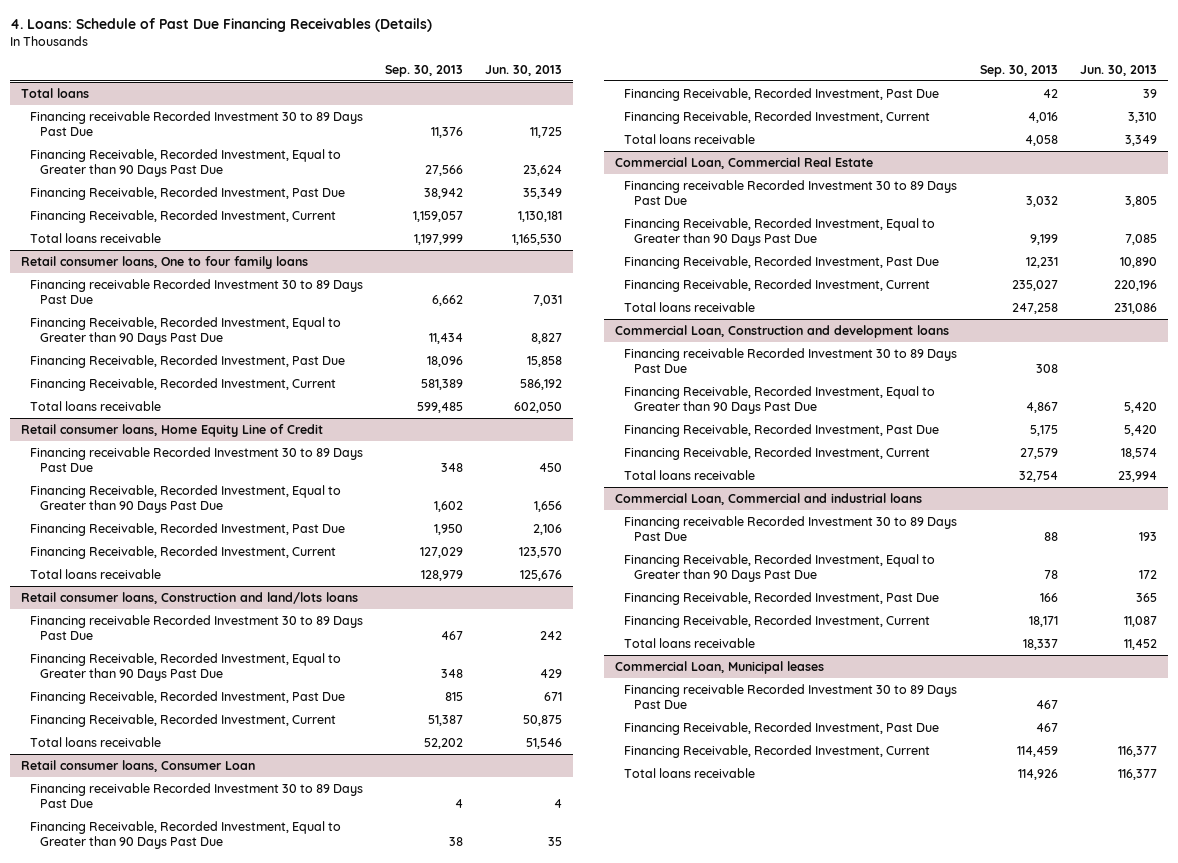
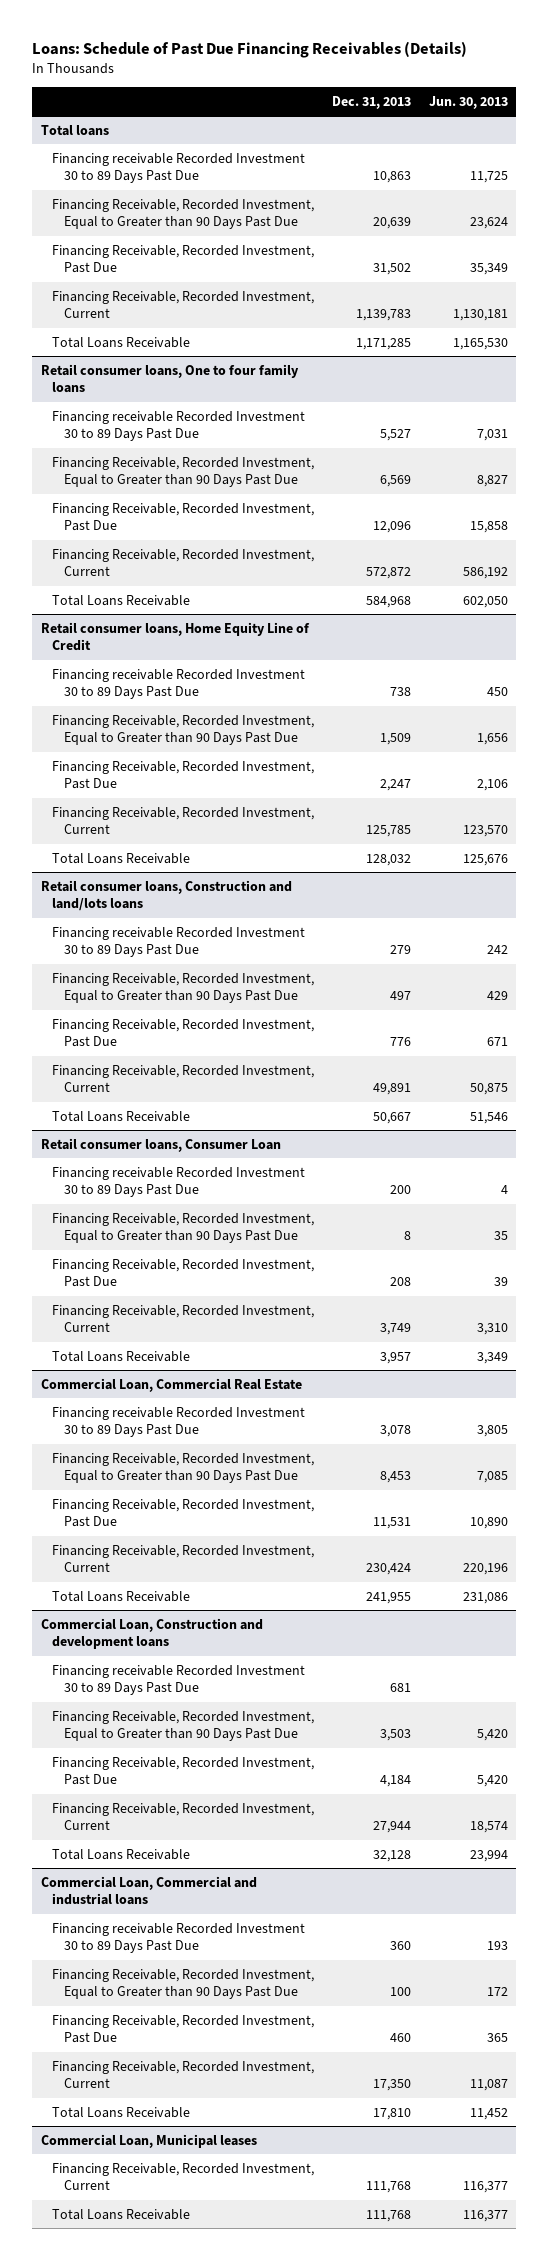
[10,18,433,33] 4. Loans: Schedule of Past Due Financing Receivables (Details) -> [31,40,467,58] Loans: Schedule of Past Due Financing Receivables (Details)
[385,64,464,77] Sep. 30, 2013 -> none
none -> [332,95,412,109] Dec. 31, 2013
[30,232,162,243] Total loans receivable -> [52,336,191,348] Total Loans Receivable
[30,400,162,411] Total loans receivable -> [52,594,191,606] Total Loans Receivable
[30,568,162,579] Total loans receivable -> [52,852,191,864] Total Loans Receivable
[30,736,162,747] Total loans receivable -> [52,1110,191,1122] Total Loans Receivable
[624,133,756,144] Total loans receivable -> [52,1350,191,1362] Total Loans Receivable
[624,301,756,312] Total loans receivable -> [52,1590,191,1602] Total Loans Receivable
[624,469,756,480] Total loans receivable -> [52,1848,191,1860] Total Loans Receivable
[624,637,756,648] Total loans receivable -> [52,2106,191,2118] Total Loans Receivable
[624,683,958,709] Financing receivable Recorded Investment 30 to 89 Days Past Due -> none
[624,721,940,735] Financing Receivable, Recorded Investment, Past Due -> none
[624,767,756,778] Total loans receivable -> [52,2208,191,2220] Total Loans Receivable

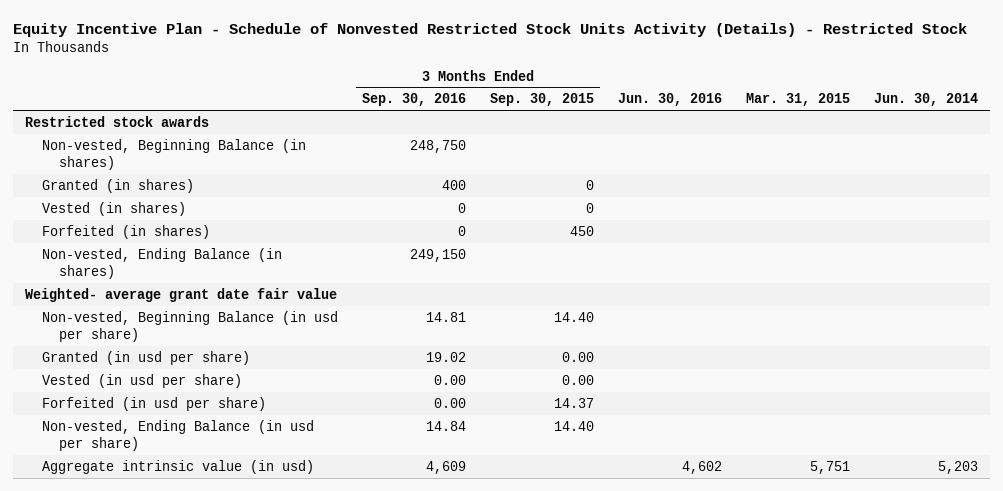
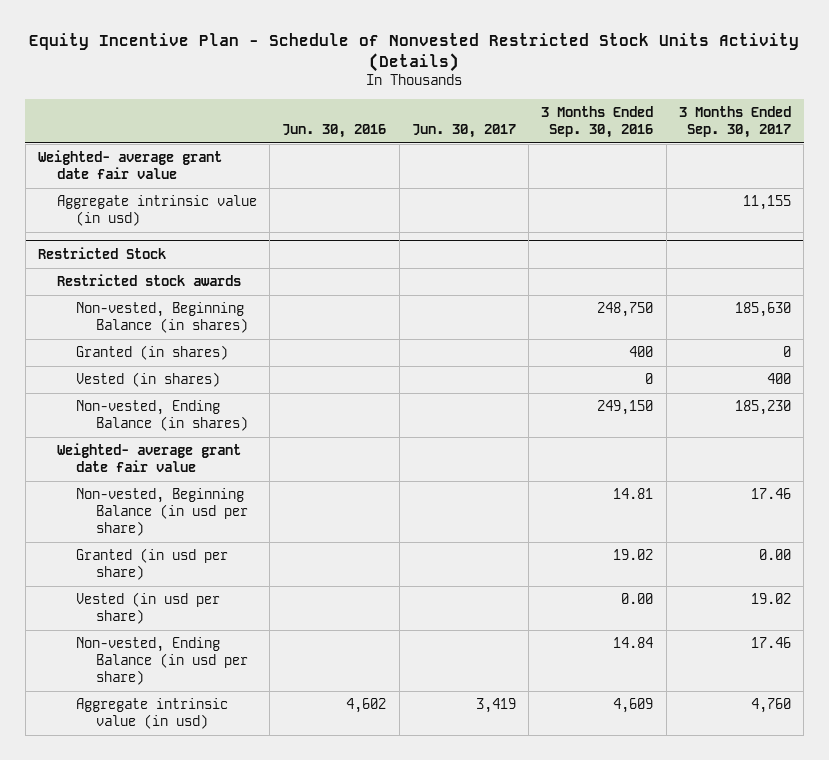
[12,22,967,37] Equity Incentive Plan - Schedule of Nonvested Restricted Stock Units Activity (Details) - Restricted Stock -> [29,33,800,72] Equity Incentive Plan - Schedule of Nonvested Restricted Stock Units Activity (Details)
[489,93,594,107] Sep. 30, 2015 -> none
[746,93,851,107] Mar. 31, 2015 -> none
[874,93,979,107] Jun. 30, 2014 -> none
none -> [411,124,516,139] Jun. 30, 2017
none -> [678,105,791,139] 3 Months Ended Sep. 30, 2017
none -> [37,150,222,180] Weighted- average grant date fair value
none -> [57,195,258,227] Aggregate intrinsic value (in usd)
none -> [37,246,166,259] Restricted Stock
[41,224,210,239] Forfeited (in shares) -> none
[41,396,266,411] Forfeited (in usd per share) -> none

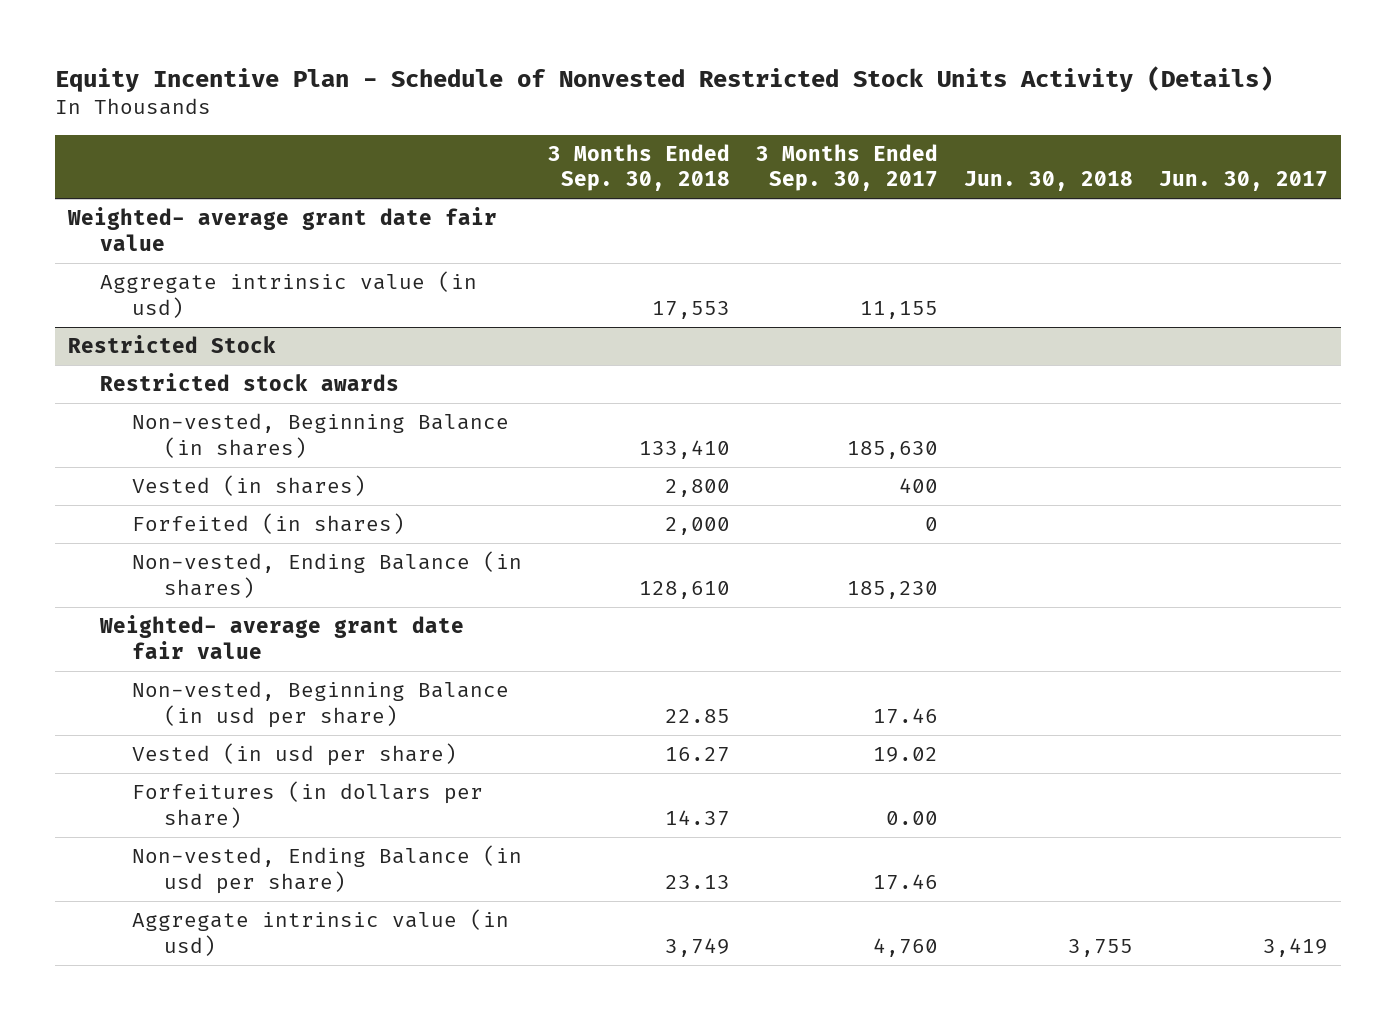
[282,124,387,139] Jun. 30, 2016 -> none
[541,105,654,139] 3 Months Ended Sep. 30, 2016 -> none
none -> [548,143,731,192] 3 Months Ended Sep. 30, 2018
none -> [964,171,1134,192] Jun. 30, 2018
[76,345,229,361] Granted (in shares) -> none
none -> [132,513,406,535] Forfeited (in shares)
[76,548,229,581] Granted (in usd per share) -> none
none -> [132,781,484,828] Forfeitures (in dollars per share)

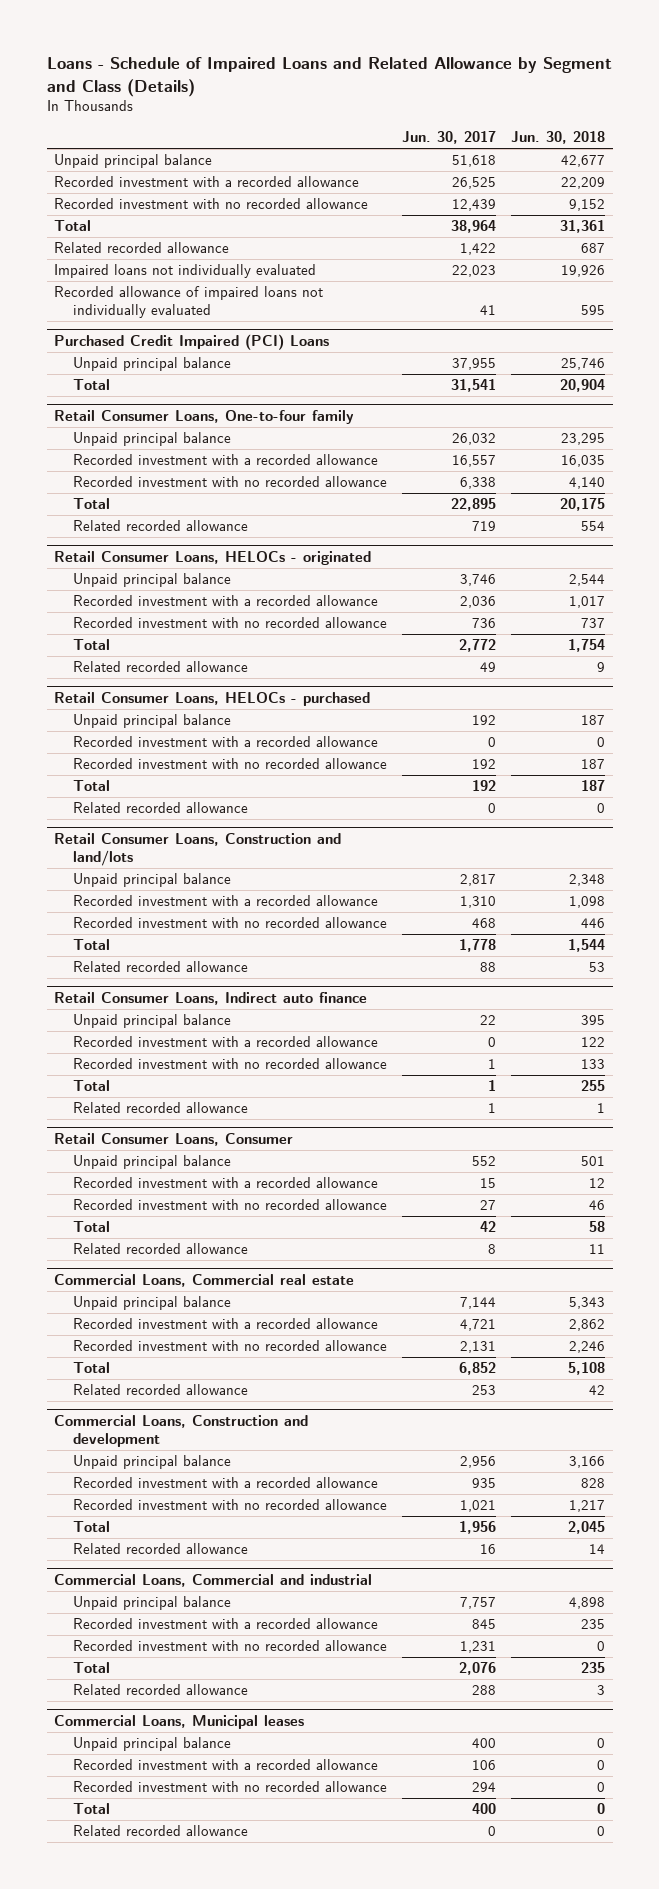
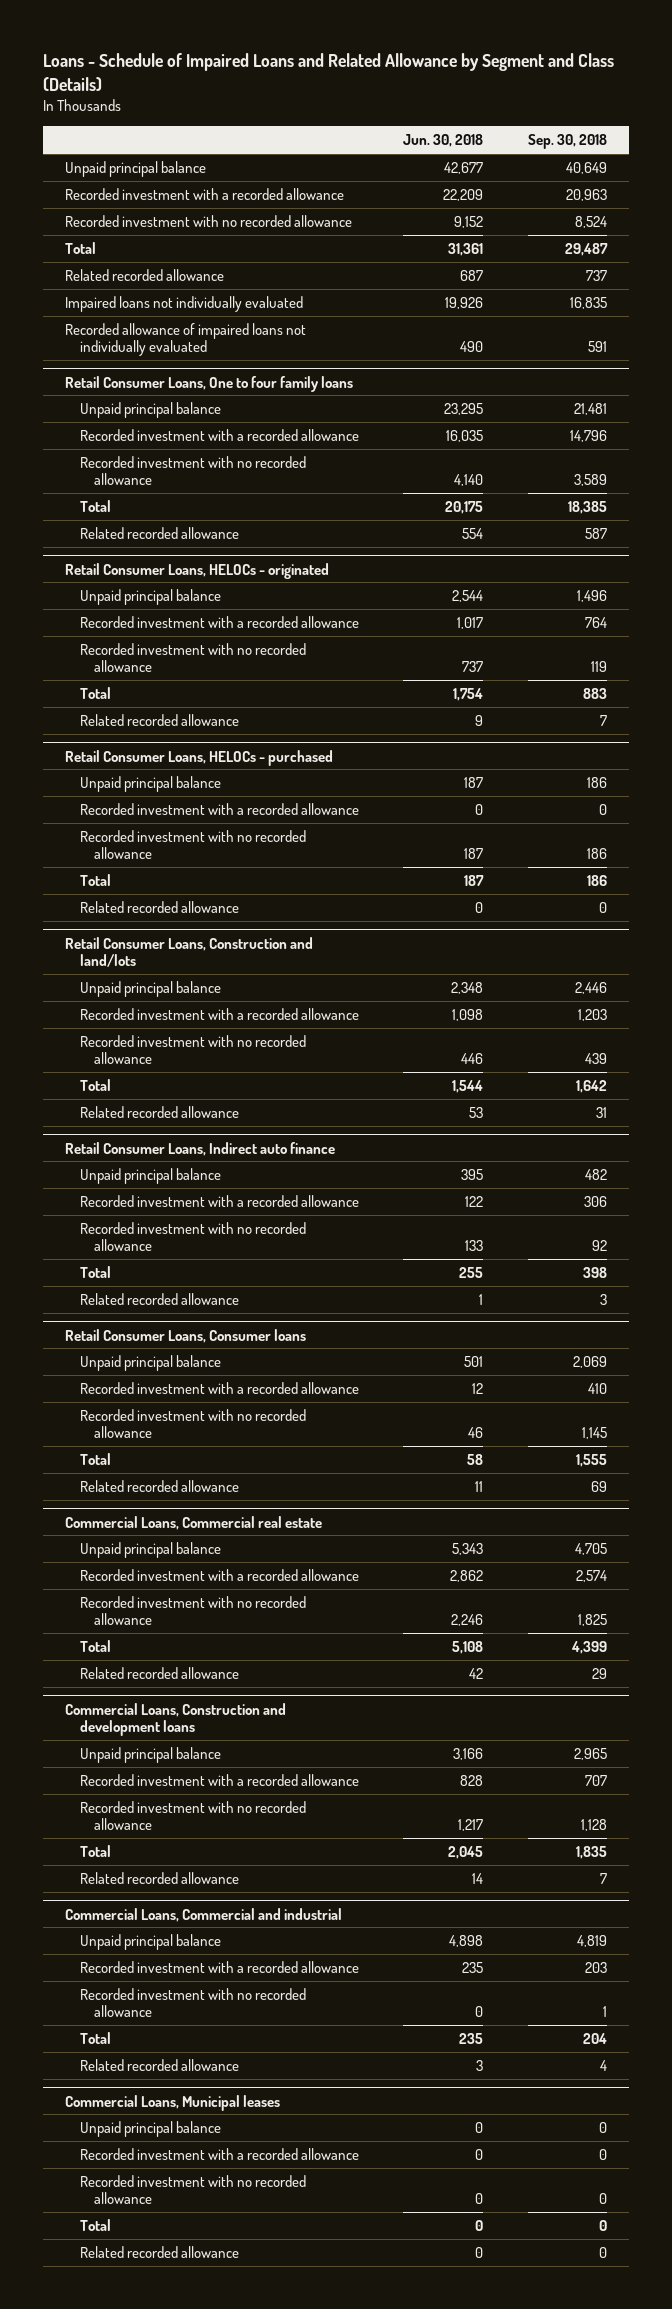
[402,131,497,145] Jun. 30, 2017 -> none
none -> [527,134,607,150] Sep. 30, 2018
[54,334,330,351] Purchased Credit Impaired (PCI) Loans -> none
[72,357,231,372] Unpaid principal balance -> none
[72,379,110,391] Total -> none
[581,305,606,316] 595 -> [460,341,484,353] 490
[54,410,355,425] Retail Consumer Loans, One-to-four family -> [65,375,354,392] Retail Consumer Loans, One to four family loans
[54,1133,294,1147] Retail Consumer Loans, Consumer -> [65,1328,307,1343] Retail Consumer Loans, Consumer loans
[54,1415,309,1447] Commercial Loans, Construction and development -> [65,1702,287,1737] Commercial Loans, Construction and development loans

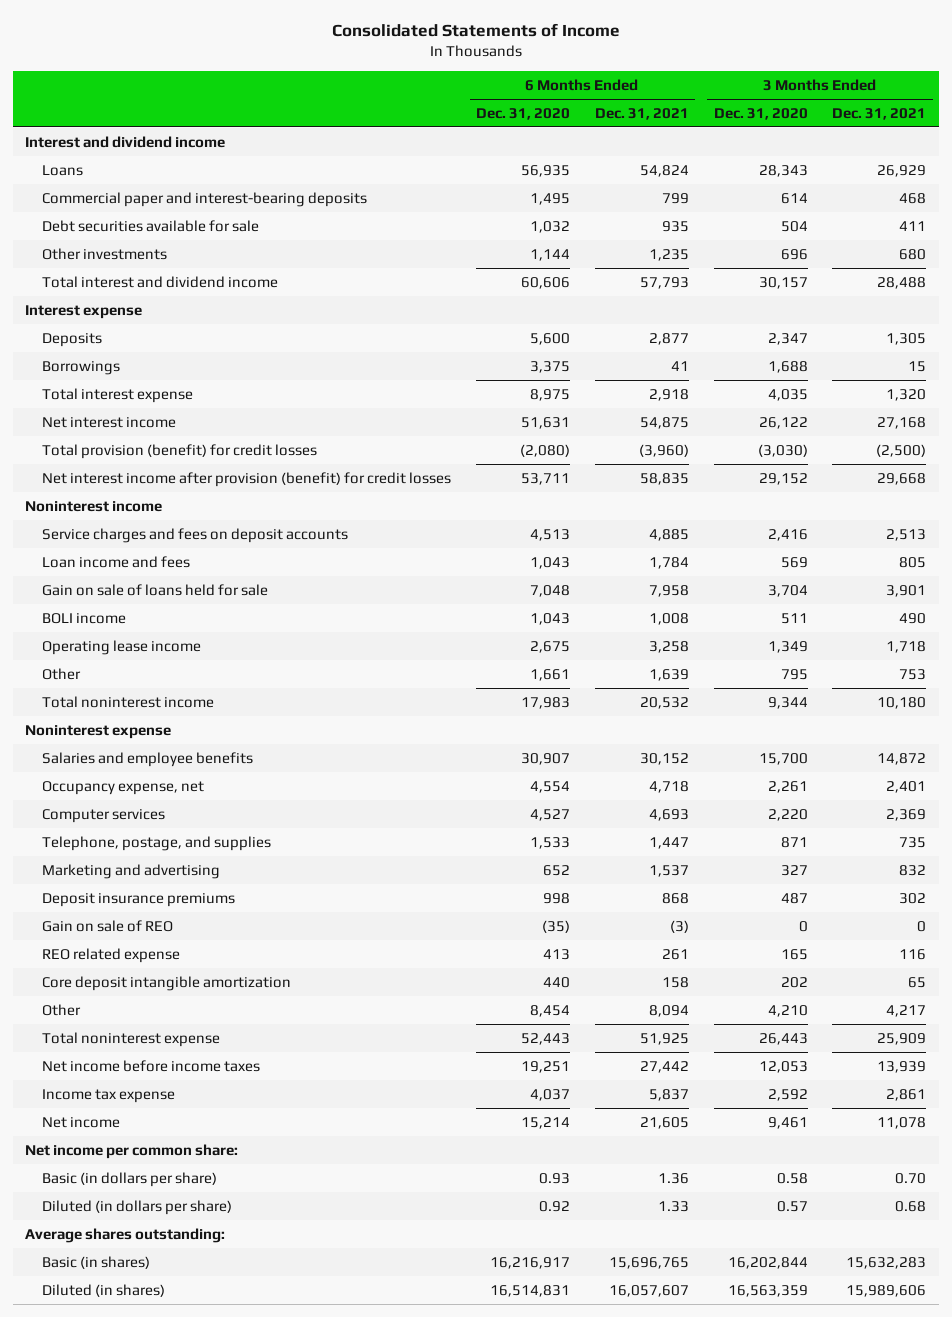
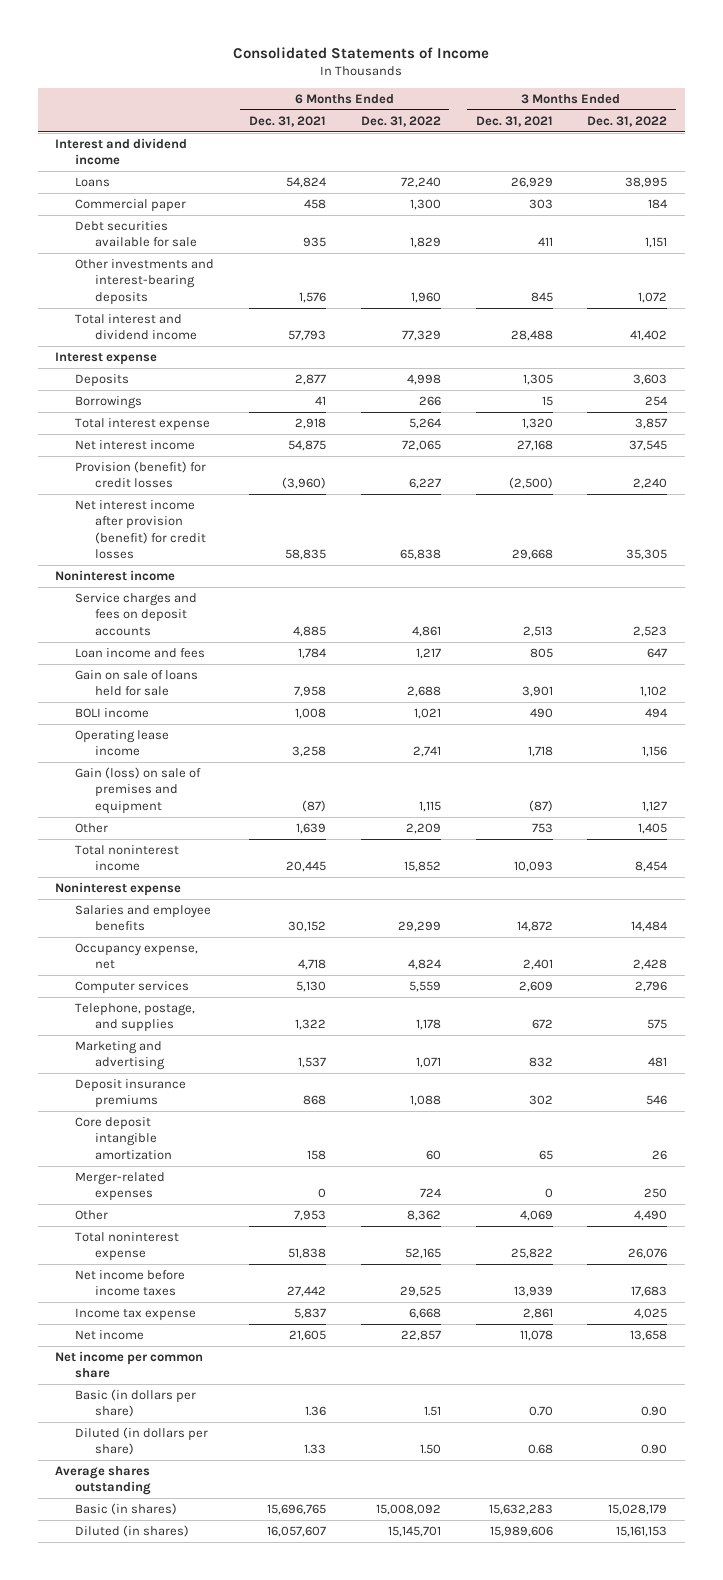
[475,107,570,120] Dec. 31, 2020 -> none
[713,107,808,120] Dec. 31, 2020 -> none
none -> [360,115,441,127] Dec. 31, 2022
none -> [587,115,668,127] Dec. 31, 2022
[42,191,368,207] Commercial paper and interest-bearing deposits -> [75,198,187,212] Commercial paper
[661,192,689,204] 799 -> [303,198,326,209] 458
[899,192,927,204] 468 -> [528,198,553,209] 303
[42,247,168,260] Other investments -> [75,258,215,305] Other investments and interest-bearing deposits
[648,248,689,261] 1,235 -> [298,291,326,303] 1,576
[899,248,927,260] 680 -> [530,291,553,302] 845
[42,443,318,459] Total provision (benefit) for credit losses -> [75,460,207,489] Provision (benefit) for credit losses
none -> [75,766,202,814] Gain (loss) on sale of premises and equipment
[639,696,689,709] 20,532 -> [285,861,326,873] 20,445
[877,696,927,709] 10,180 -> [513,861,553,873] 10,093
[648,808,689,821] 4,693 -> [295,980,326,992] 5,130
[886,808,927,821] 2,369 -> [518,980,553,992] 2,609
[648,836,689,849] 1,447 -> [294,1019,326,1031] 1,322
[899,836,927,848] 735 -> [531,1019,553,1030] 672
[42,919,174,932] Gain on sale of REO -> none
[42,947,181,963] REO related expense -> none
none -> [75,1171,166,1202] Merger-related expenses
[648,1004,689,1017] 8,094 -> [293,1209,326,1221] 7,953
[886,1004,927,1017] 4,217 -> [519,1209,553,1221] 4,069
[639,1032,689,1045] 51,925 -> [287,1248,326,1260] 51,838
[877,1032,927,1045] 25,909 -> [510,1248,553,1260] 25,822
[25,1143,239,1159] Net income per common share: -> [55,1350,204,1379] Net income per common share
[25,1227,226,1243] Average shares outstanding: -> [55,1465,152,1496] Average shares outstanding

